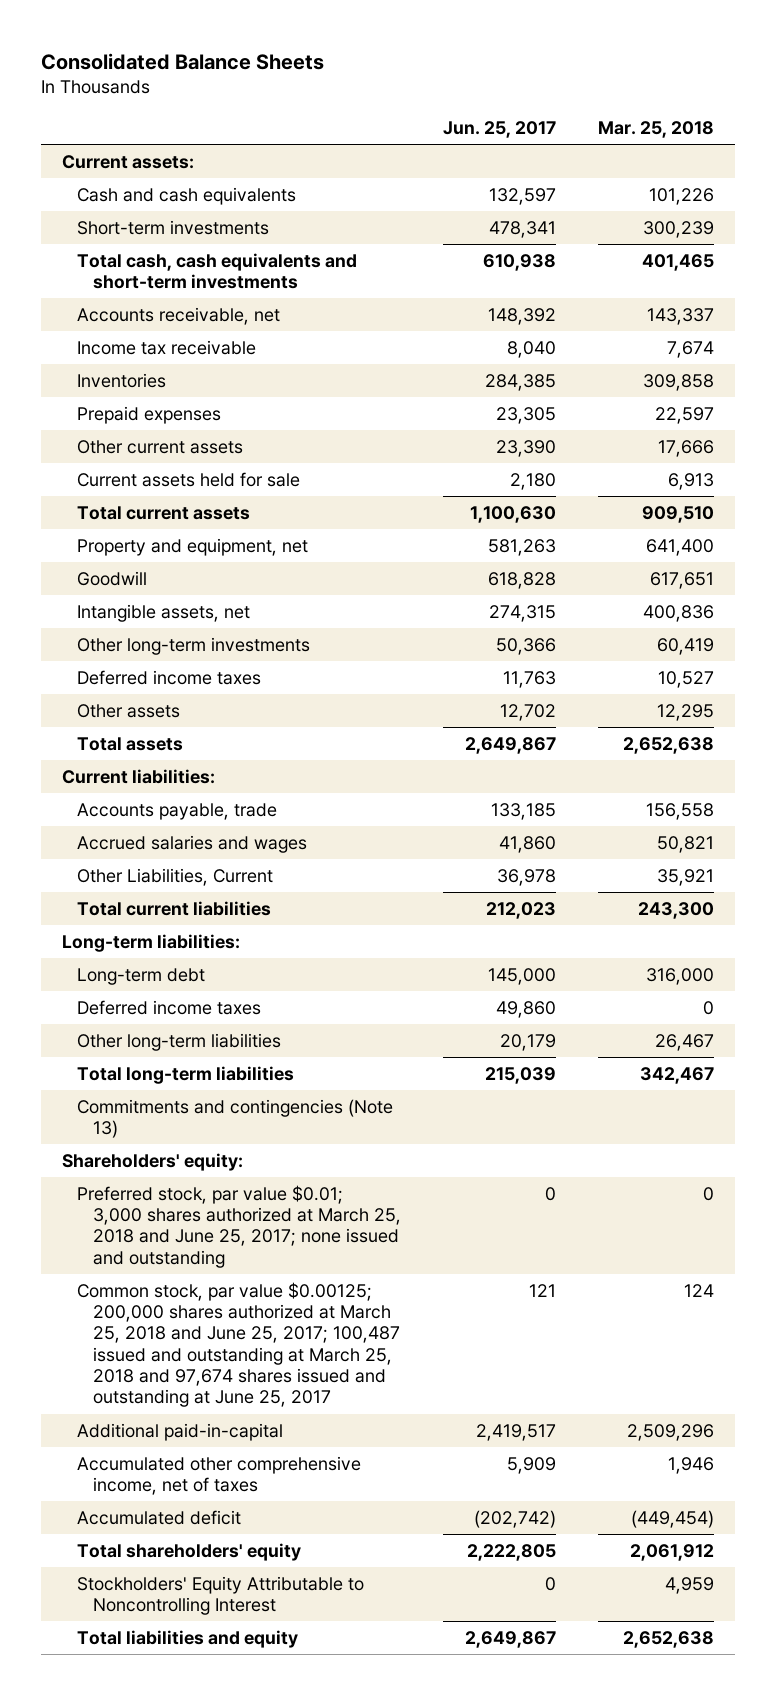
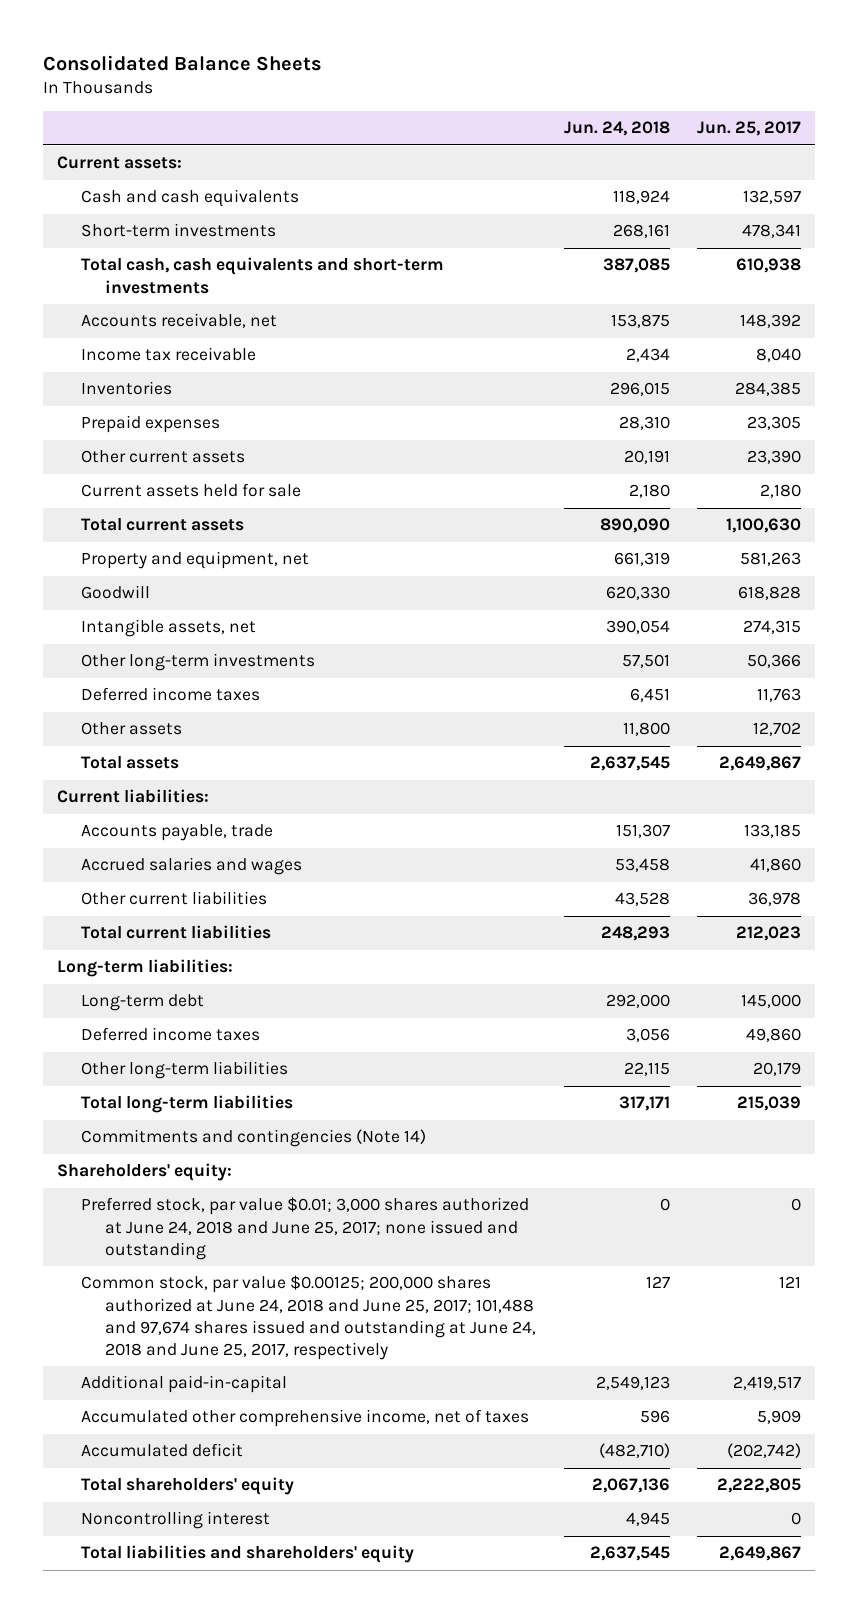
[597,121,714,139] Mar. 25, 2018 -> none
none -> [563,121,670,137] Jun. 24, 2018
[77,867,274,886] Other Liabilities, Current -> [81,891,268,906] Other current liabilities
[77,1098,394,1139] Commitments and contingencies (Note 13) -> [81,1129,427,1148] Commitments and contingencies (Note 14)
[77,1184,401,1268] Preferred stock, par value $0.01; 3,000 shares authorized at March 25, 2018 and June 25, 2017; none issued and outstanding -> [81,1197,530,1260] Preferred stock, par value $0.01; 3,000 shares authorized at June 24, 2018 and June 25, 2017; none issued and outstanding
[77,1281,400,1408] Common stock, par value $0.00125; 200,000 shares authorized at March 25, 2018 and June 25, 2017; 100,487 issued and outstanding at March 25, 2018 and 97,674 shares issued and outstanding at June 25, 2017 -> [81,1275,537,1360] Common stock, par value $0.00125; 200,000 shares authorized at June 24, 2018 and June 25, 2017; 101,488 and 97,674 shares issued and outstanding at June 24, 2018 and June 25, 2017, respectively
[77,1575,365,1616] Stockholders' Equity Attributable to Noncontrolling Interest -> [81,1511,271,1530] Noncontrolling interest
[77,1629,299,1648] Total liabilities and equity -> [81,1545,415,1564] Total liabilities and shareholders' equity

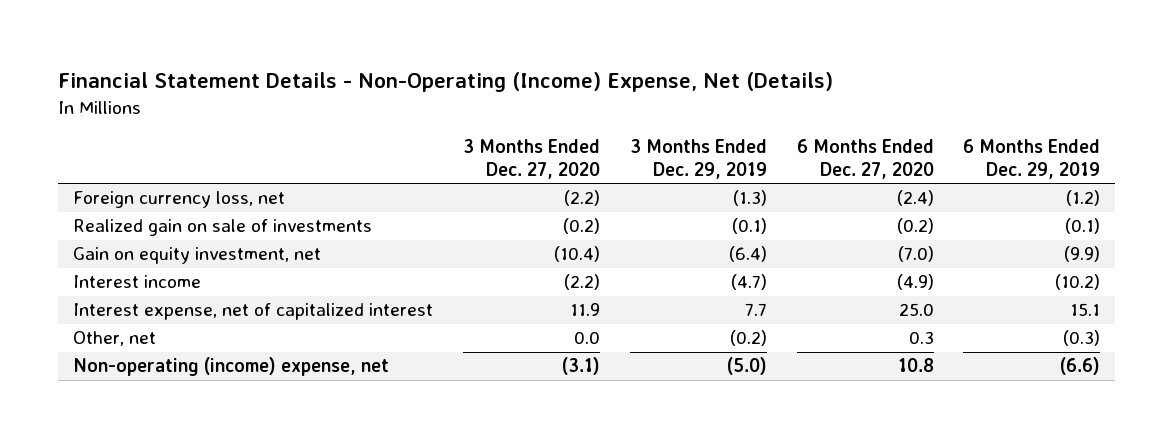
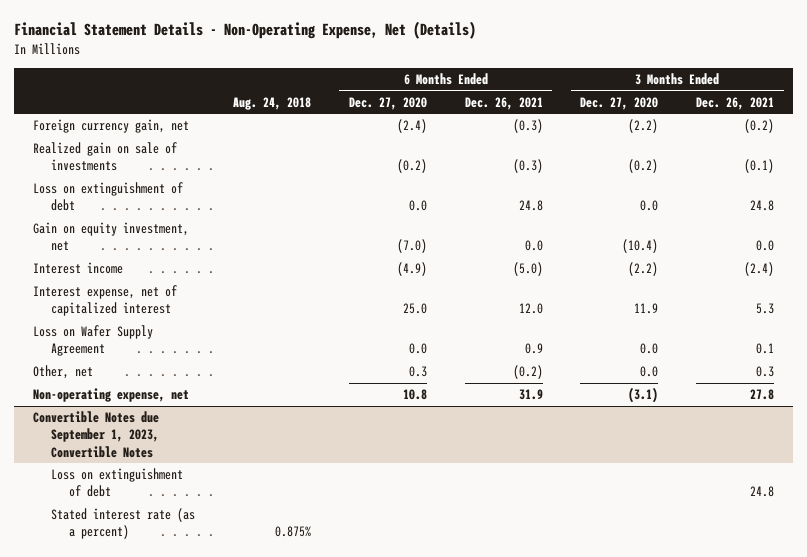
[58,72,834,93] Financial Statement Details - Non-Operating (Income) Expense, Net (Details) -> [14,21,477,40] Financial Statement Details - Non-Operating Expense, Net (Details)
[629,139,767,179] 3 Months Ended Dec. 29, 2019 -> none
[963,139,1101,179] 6 Months Ended Dec. 29, 2019 -> none
none -> [232,96,311,110] Aug. 24, 2018
none -> [464,96,543,110] Dec. 26, 2021
none -> [696,96,775,110] Dec. 26, 2021
[73,191,286,209] Foreign currency loss, net -> [33,119,190,134] Foreign currency gain, net
none -> [33,182,184,212] Loss on extinguishment of debt
none -> [33,325,154,357] Loss on Wafer Supply Agreement
[73,357,390,377] Non-operating (income) expense, net -> [33,388,190,403] Non-operating expense, net
none -> [33,411,160,458] Convertible Notes due September 1, 2023, Convertible Notes
none -> [51,468,184,498] Loss on extinguishment of debt
none -> [51,508,196,540] Stated interest rate (as a percent)

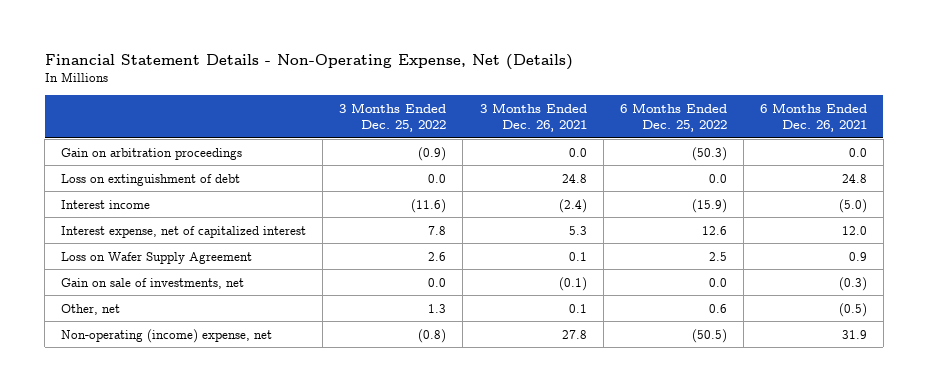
[232,96,311,110] Aug. 24, 2018 -> none
[348,96,427,110] Dec. 27, 2020 -> none
[580,96,659,110] Dec. 27, 2020 -> none
none -> [339,102,447,132] 3 Months Ended Dec. 25, 2022
none -> [619,102,727,132] 6 Months Ended Dec. 25, 2022
[33,119,190,134] Foreign currency gain, net -> none
[33,142,178,172] Realized gain on sale of investments -> none
none -> [61,147,243,160] Gain on arbitration proceedings
[33,222,190,252] Gain on equity investment, net -> none
[33,411,160,458] Convertible Notes due September 1, 2023, Convertible Notes -> none
[51,468,184,498] Loss on extinguishment of debt -> none
[51,508,196,540] Stated interest rate (as a percent) -> none
none -> [61,277,245,289] Gain on sale of investments, net
[512,365,543,380] (0.2) -> [838,302,867,317] (0.5)
[756,366,775,378] 0.3 -> [568,303,587,313] 0.1
[33,388,190,403] Non-operating expense, net -> [61,328,273,343] Non-operating (income) expense, net

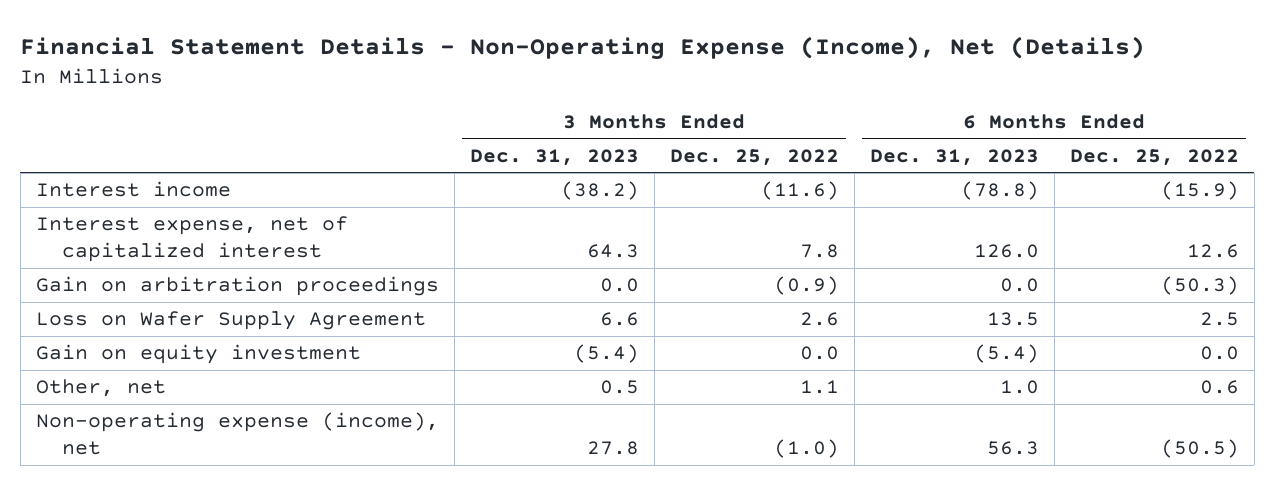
[44,53,573,70] Financial Statement Details - Non-Operating Expense, Net (Details) -> [20,35,1146,60] Financial Statement Details - Non-Operating Expense (Income), Net (Details)
[479,102,587,132] 3 Months Ended Dec. 26, 2021 -> none
[759,102,867,132] 6 Months Ended Dec. 26, 2021 -> none
none -> [469,148,639,166] Dec. 31, 2023
none -> [869,148,1039,166] Dec. 31, 2023
[61,173,241,186] Loss on extinguishment of debt -> none
[61,147,243,160] Gain on arbitration proceedings -> [35,276,439,297] Gain on arbitration proceedings
[61,277,245,289] Gain on sale of investments, net -> none
none -> [35,344,361,365] Gain on equity investment
[428,303,447,313] 1.3 -> [799,380,839,395] 1.1
[61,328,273,343] Non-operating (income) expense, net -> [35,412,439,456] Non-operating expense (income), net
[418,328,447,343] (0.8) -> [773,439,839,459] (1.0)

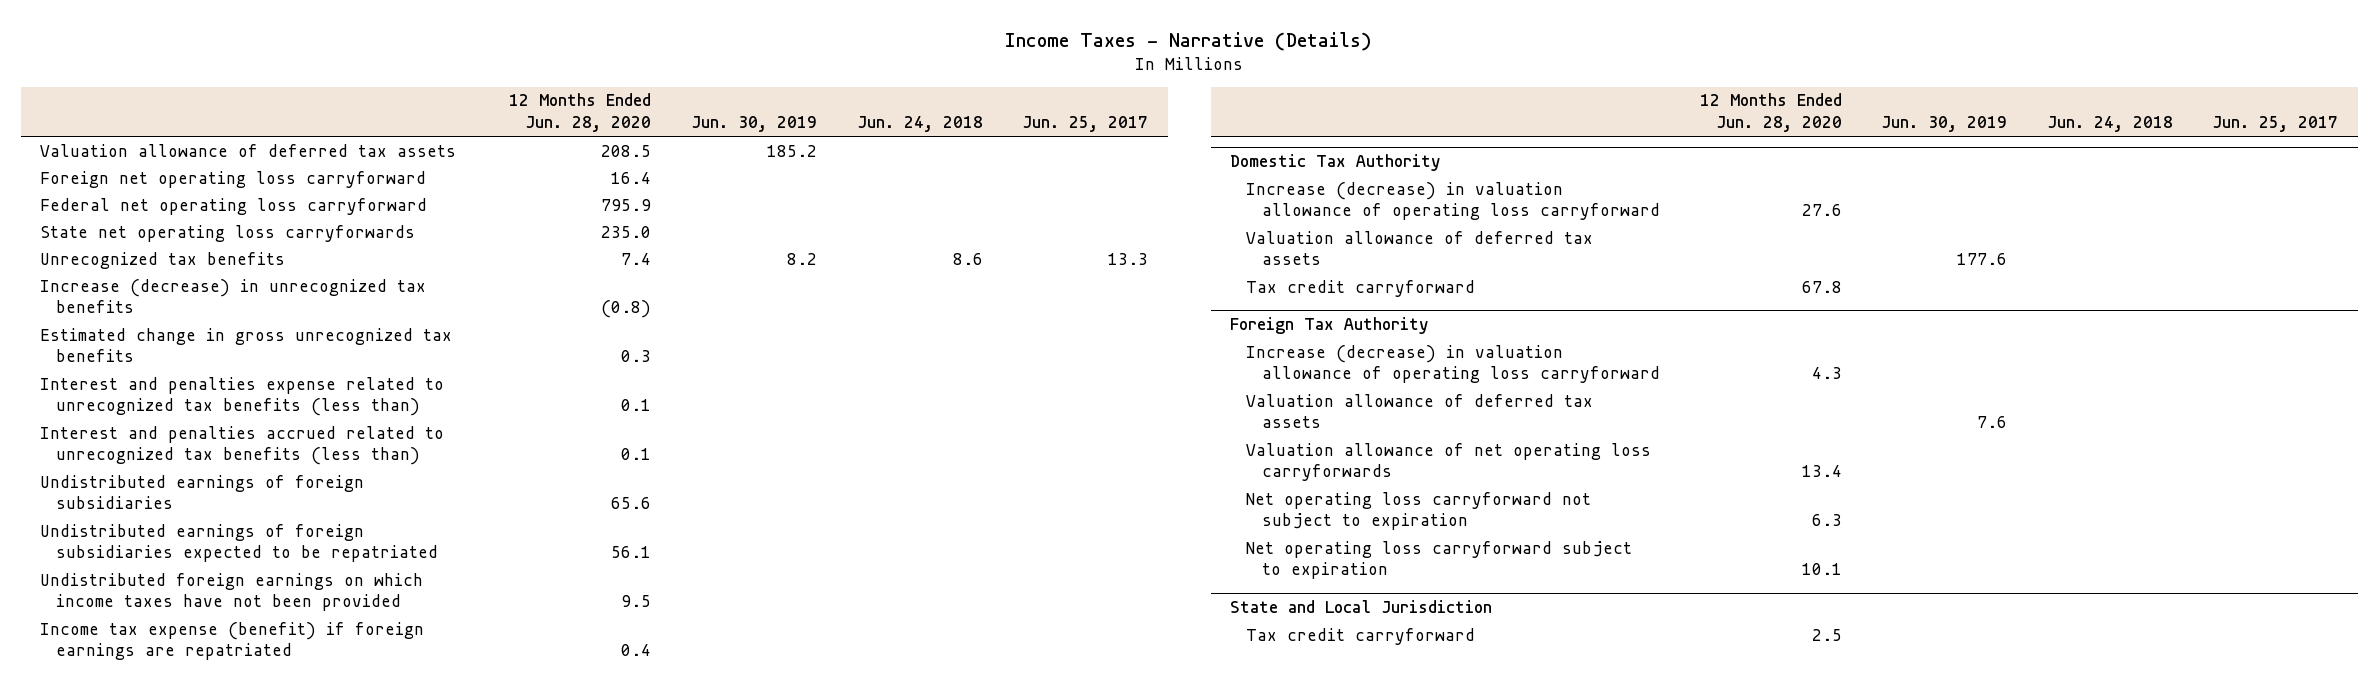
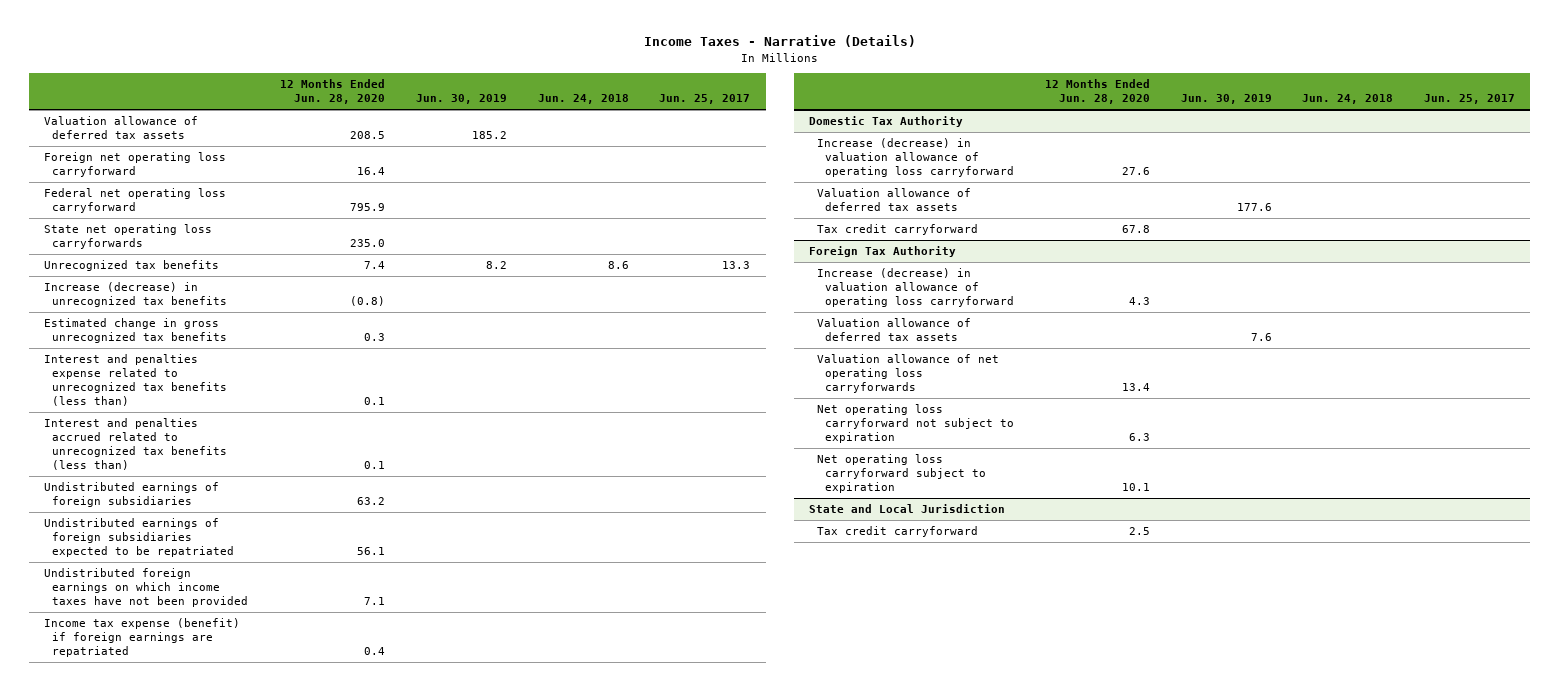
[611,497,652,510] 65.6 -> [357,497,386,506] 63.2
[621,595,652,608] 9.5 -> [364,597,386,606] 7.1

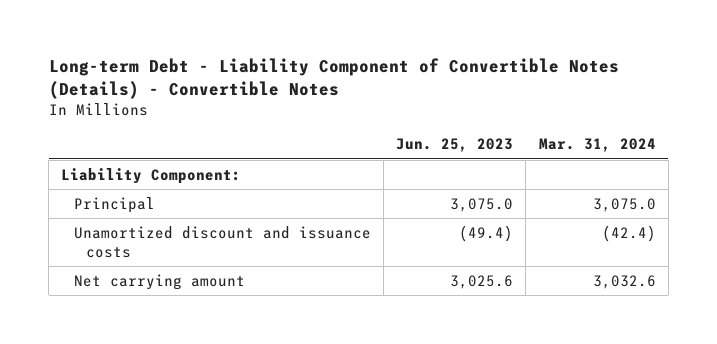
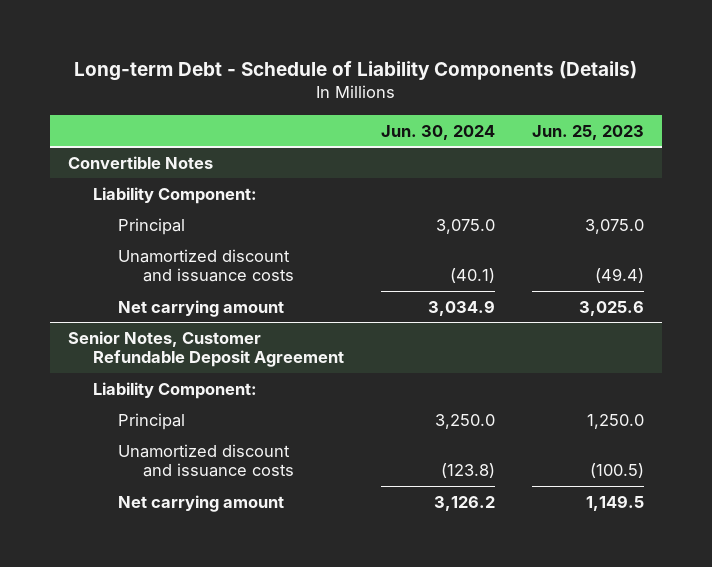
[48,57,619,99] Long-term Debt - Liability Component of Convertible Notes (Details) - Convertible Notes -> [73,60,637,81] Long-term Debt - Schedule of Liability Components (Details)
[538,138,656,153] Mar. 31, 2024 -> none
none -> [380,124,495,140] Jun. 30, 2024
none -> [68,155,214,169] Convertible Notes
none -> [68,330,345,368] Senior Notes, Customer Refundable Deposit Agreement
none -> [93,381,258,399] Liability Component:
none -> [118,412,186,430] Principal
none -> [118,443,295,478] Unamortized discount and issuance costs
none -> [118,494,285,512] Net carrying amount

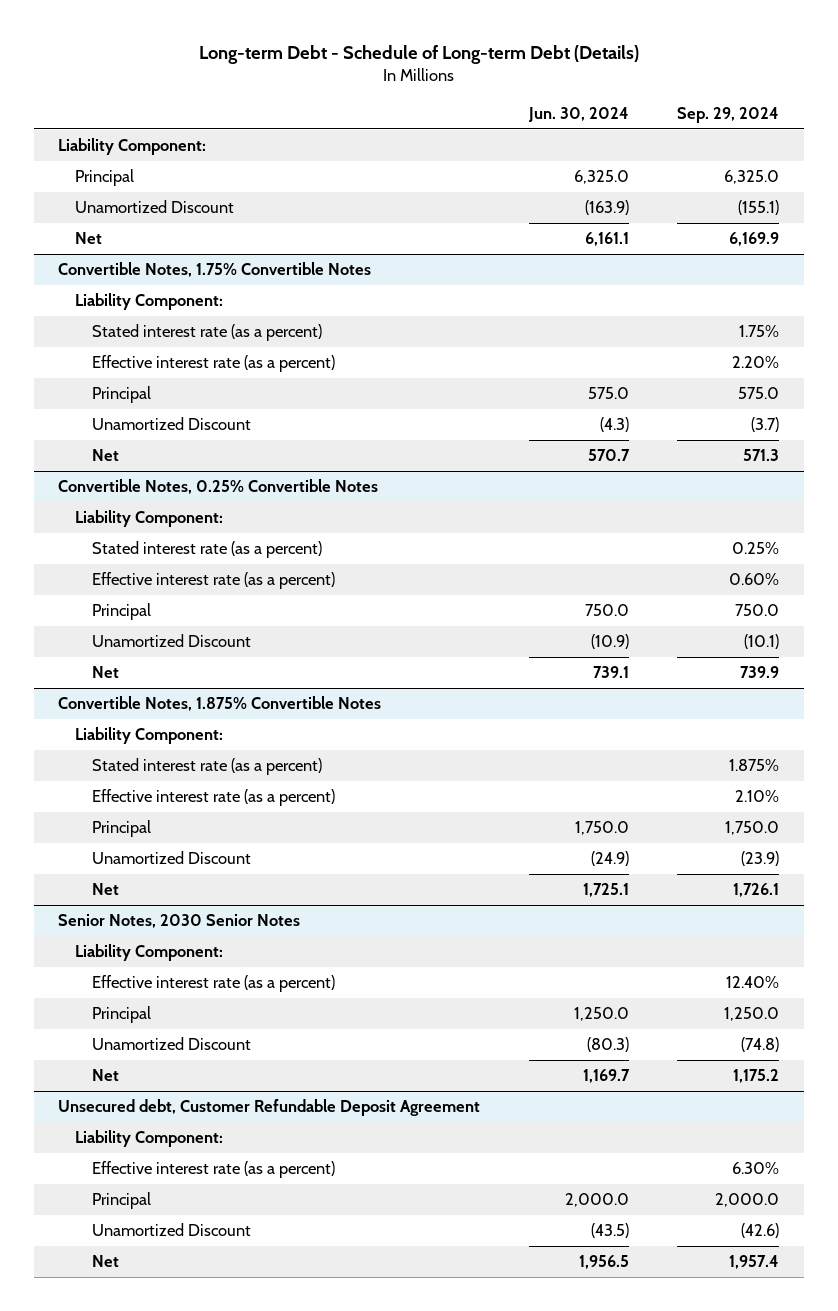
[73,60,637,81] Long-term Debt - Schedule of Liability Components (Details) -> [198,45,639,65] Long-term Debt - Schedule of Long-term Debt (Details)
[531,124,644,140] Jun. 25, 2023 -> none
none -> [677,106,780,123] Sep. 29, 2024
[68,155,214,169] Convertible Notes -> none
[68,330,345,368] Senior Notes, Customer Refundable Deposit Agreement -> none
[435,218,495,234] 3,075.0 -> [573,170,629,185] 6,325.0
[118,248,295,283] Unamortized discount and issuance costs -> [74,200,234,214] Unamortized Discount
[449,268,495,284] (40.1) -> [584,200,629,216] (163.9)
[118,299,285,317] Net carrying amount -> [74,232,102,245] Net
[427,299,495,316] 3,034.9 -> [584,232,629,247] 6,161.1
none -> [58,262,372,278] Convertible Notes, 1.75% Convertible Notes
none -> [91,324,322,342] Stated interest rate (as a percent)
none -> [91,355,335,373] Effective interest rate (as a percent)
[434,413,495,429] 3,250.0 -> [587,387,629,400] 575.0
[118,443,295,478] Unamortized discount and issuance costs -> [91,417,251,431] Unamortized Discount
[440,463,495,479] (123.8) -> [599,417,629,433] (4.3)
[118,494,285,512] Net carrying amount -> [91,449,119,462] Net
[433,495,495,511] 3,126.2 -> [587,449,630,462] 570.7
none -> [58,479,379,495] Convertible Notes, 0.25% Convertible Notes
none -> [74,510,223,528] Liability Component:
none -> [91,541,322,559] Stated interest rate (as a percent)
none -> [91,572,335,590] Effective interest rate (as a percent)
none -> [91,603,151,621] Principal
none -> [91,634,251,648] Unamortized Discount
none -> [91,666,119,679] Net
none -> [58,696,382,712] Convertible Notes, 1.875% Convertible Notes
none -> [74,727,223,745] Liability Component:
none -> [91,758,322,776] Stated interest rate (as a percent)
none -> [91,789,335,807] Effective interest rate (as a percent)
none -> [91,820,151,838] Principal
none -> [91,851,251,865] Unamortized Discount
none -> [91,883,119,896] Net
none -> [58,914,301,929] Senior Notes, 2030 Senior Notes
none -> [74,944,223,962] Liability Component:
none -> [91,975,335,993] Effective interest rate (as a percent)
none -> [91,1006,151,1024] Principal
none -> [91,1037,251,1051] Unamortized Discount
none -> [91,1069,119,1082] Net
none -> [58,1099,481,1117] Unsecured debt, Customer Refundable Deposit Agreement
none -> [74,1130,223,1148] Liability Component:
none -> [91,1161,335,1179] Effective interest rate (as a percent)
none -> [91,1192,151,1210] Principal
none -> [91,1223,251,1237] Unamortized Discount
none -> [91,1255,119,1268] Net

